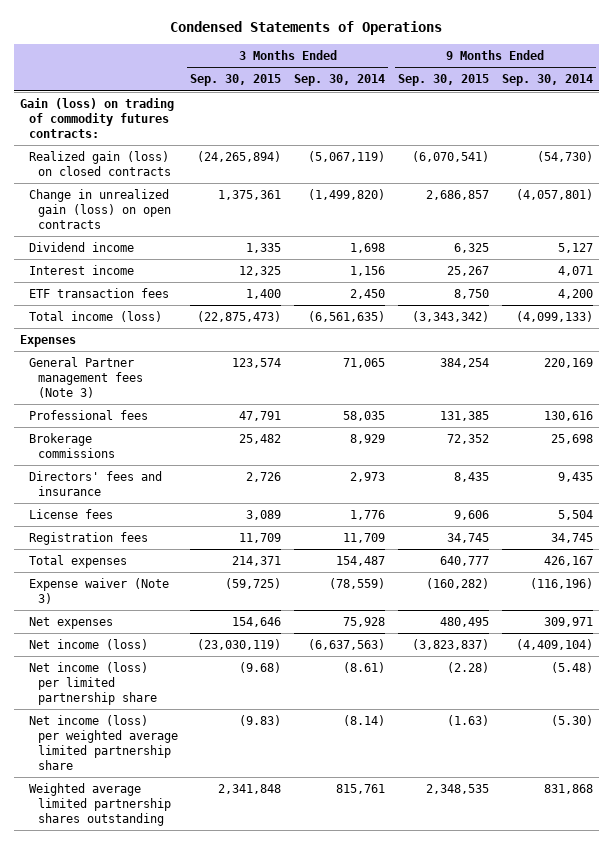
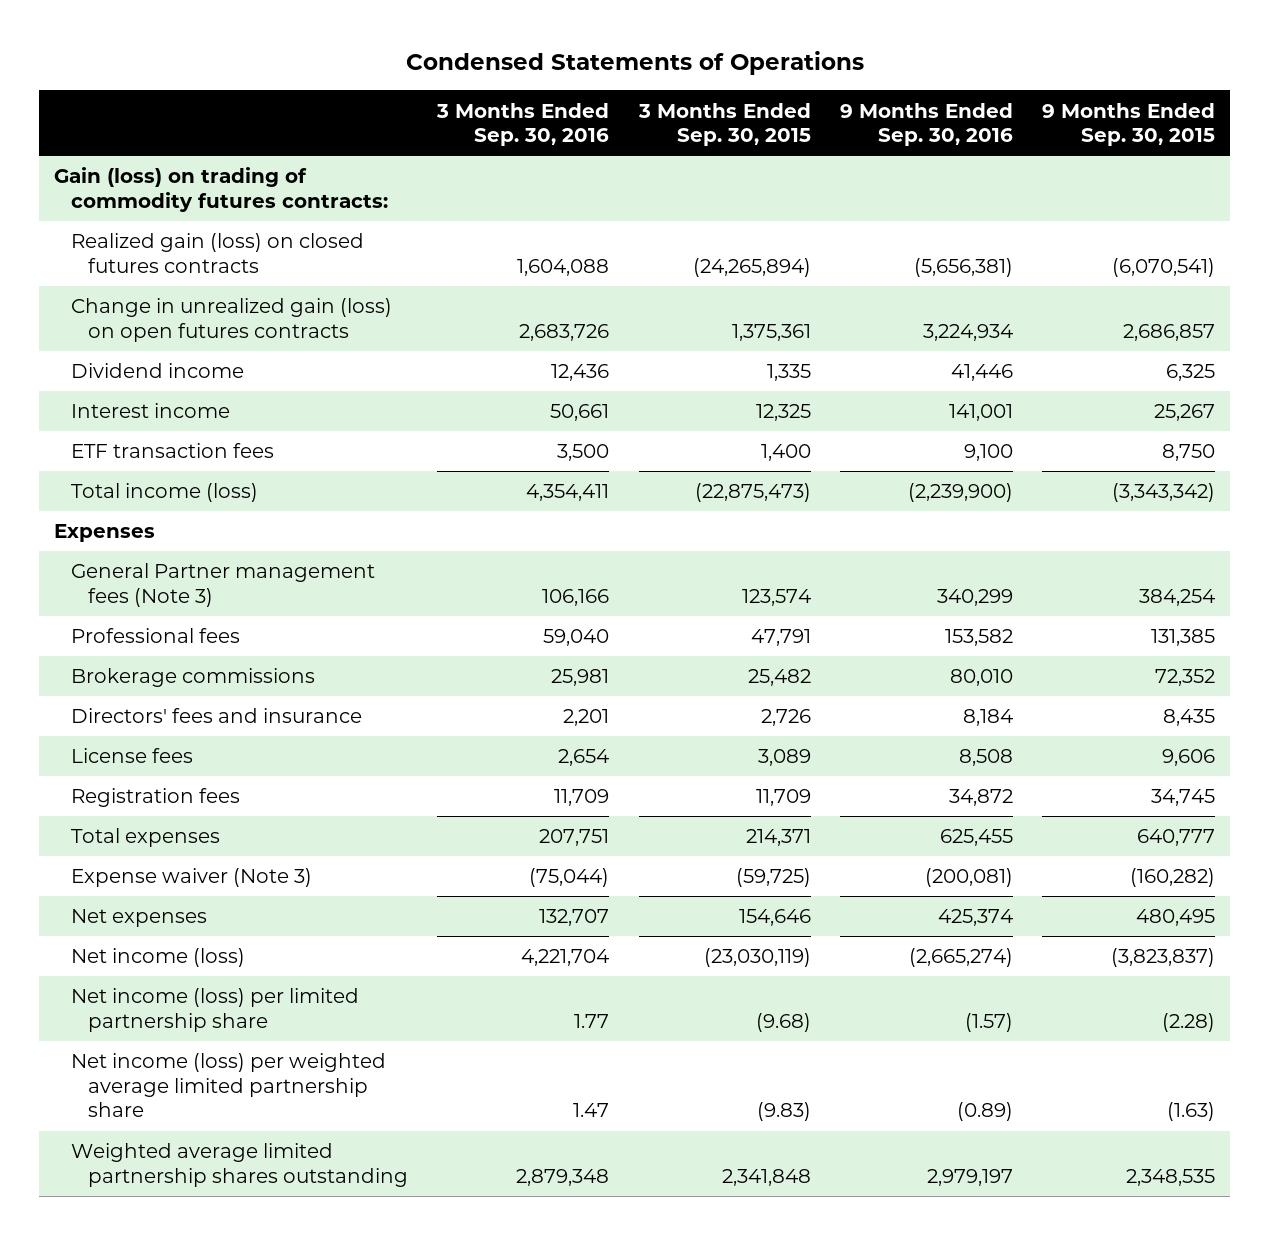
[294,74,386,87] Sep. 30, 2014 -> none
[501,74,593,87] Sep. 30, 2014 -> none
none -> [436,102,610,147] 3 Months Ended Sep. 30, 2016
none -> [840,102,1014,147] 9 Months Ended Sep. 30, 2016
[28,151,171,177] Realized gain (loss) on closed contracts -> [70,233,364,273] Realized gain (loss) on closed futures contracts
[28,189,171,230] Change in unrealized gain (loss) on open contracts -> [70,298,392,342] Change in unrealized gain (loss) on open futures contracts

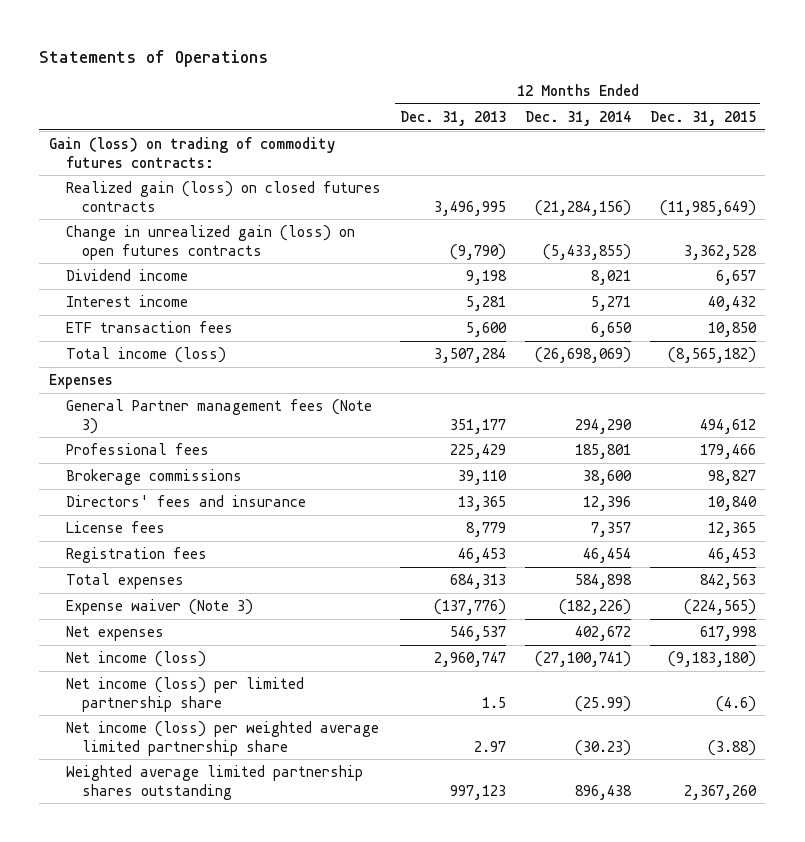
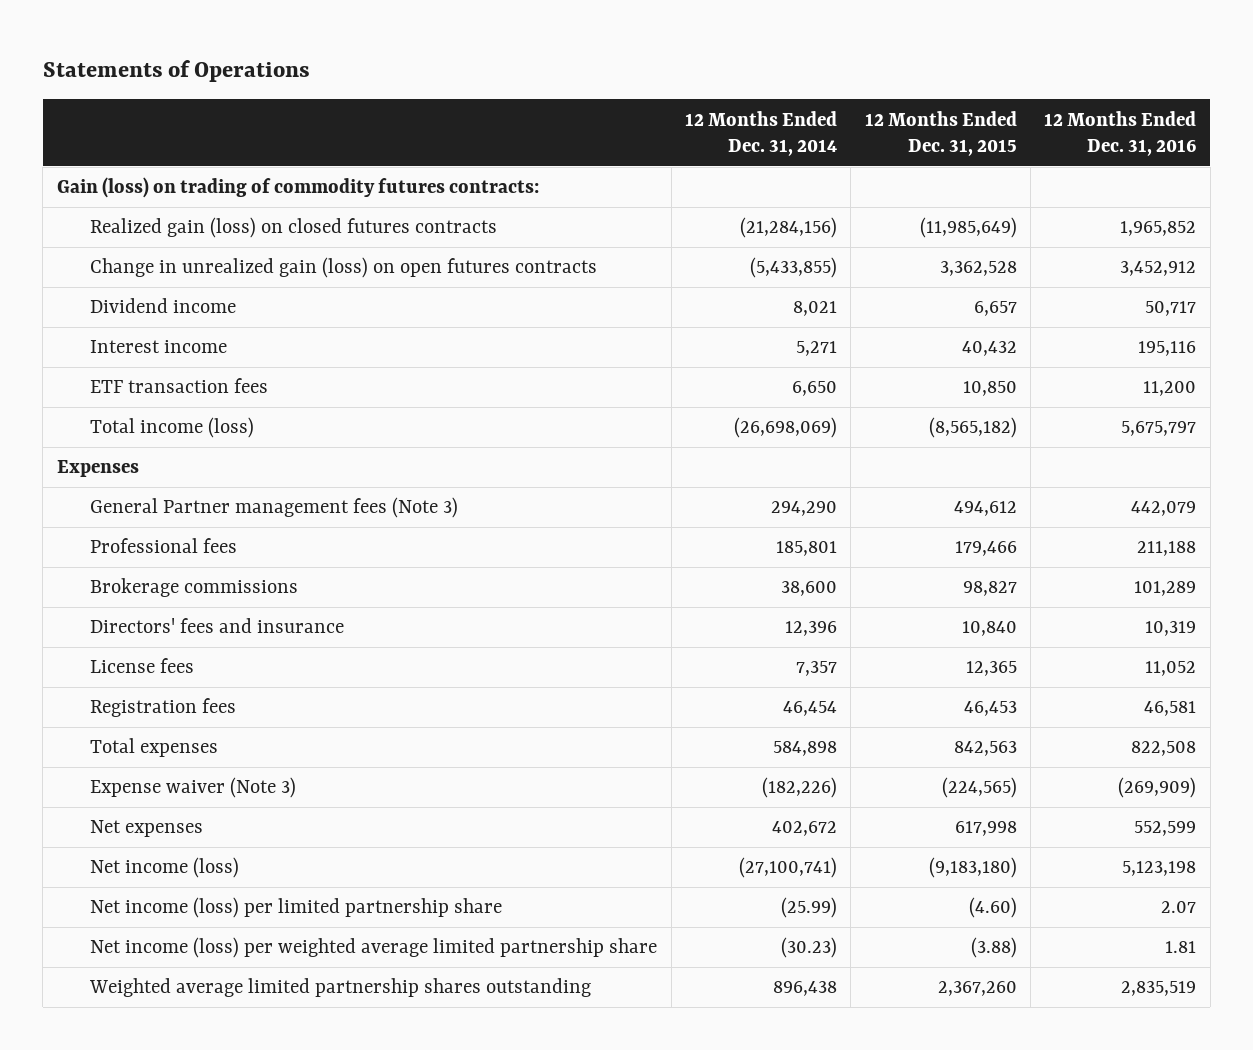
[399,111,506,127] Dec. 31, 2013 -> none
none -> [1044,110,1197,157] 12 Months Ended Dec. 31, 2016
[715,695,756,712] (4.6) -> [968,897,1017,919] (4.60)

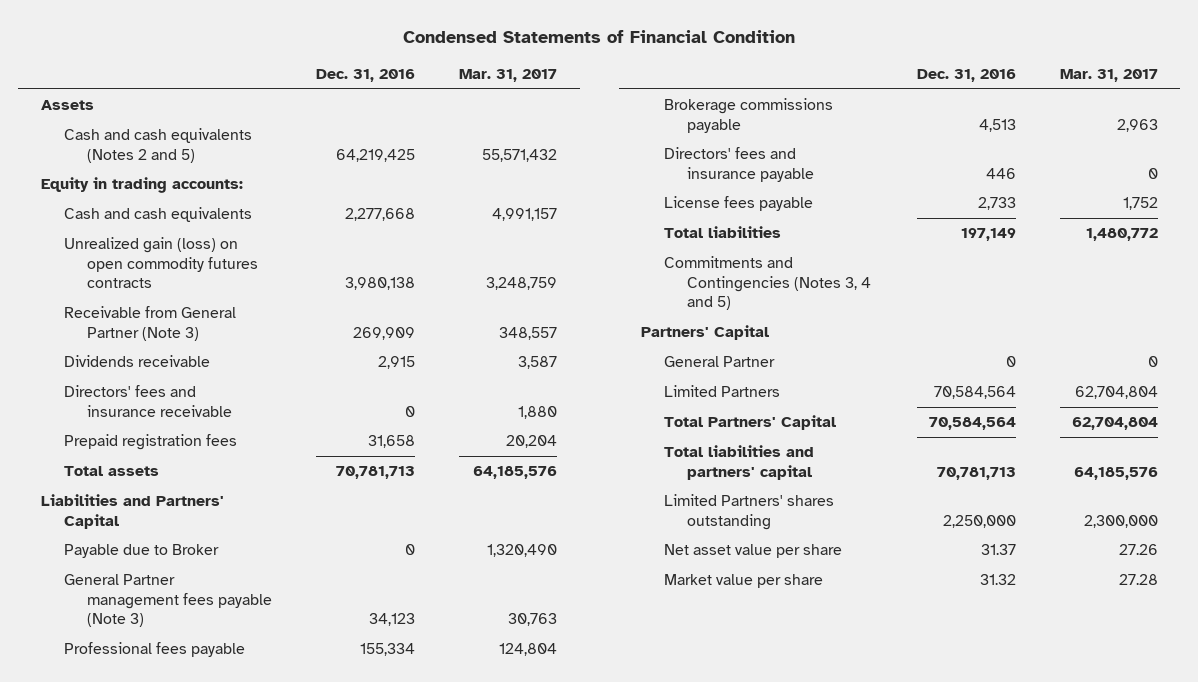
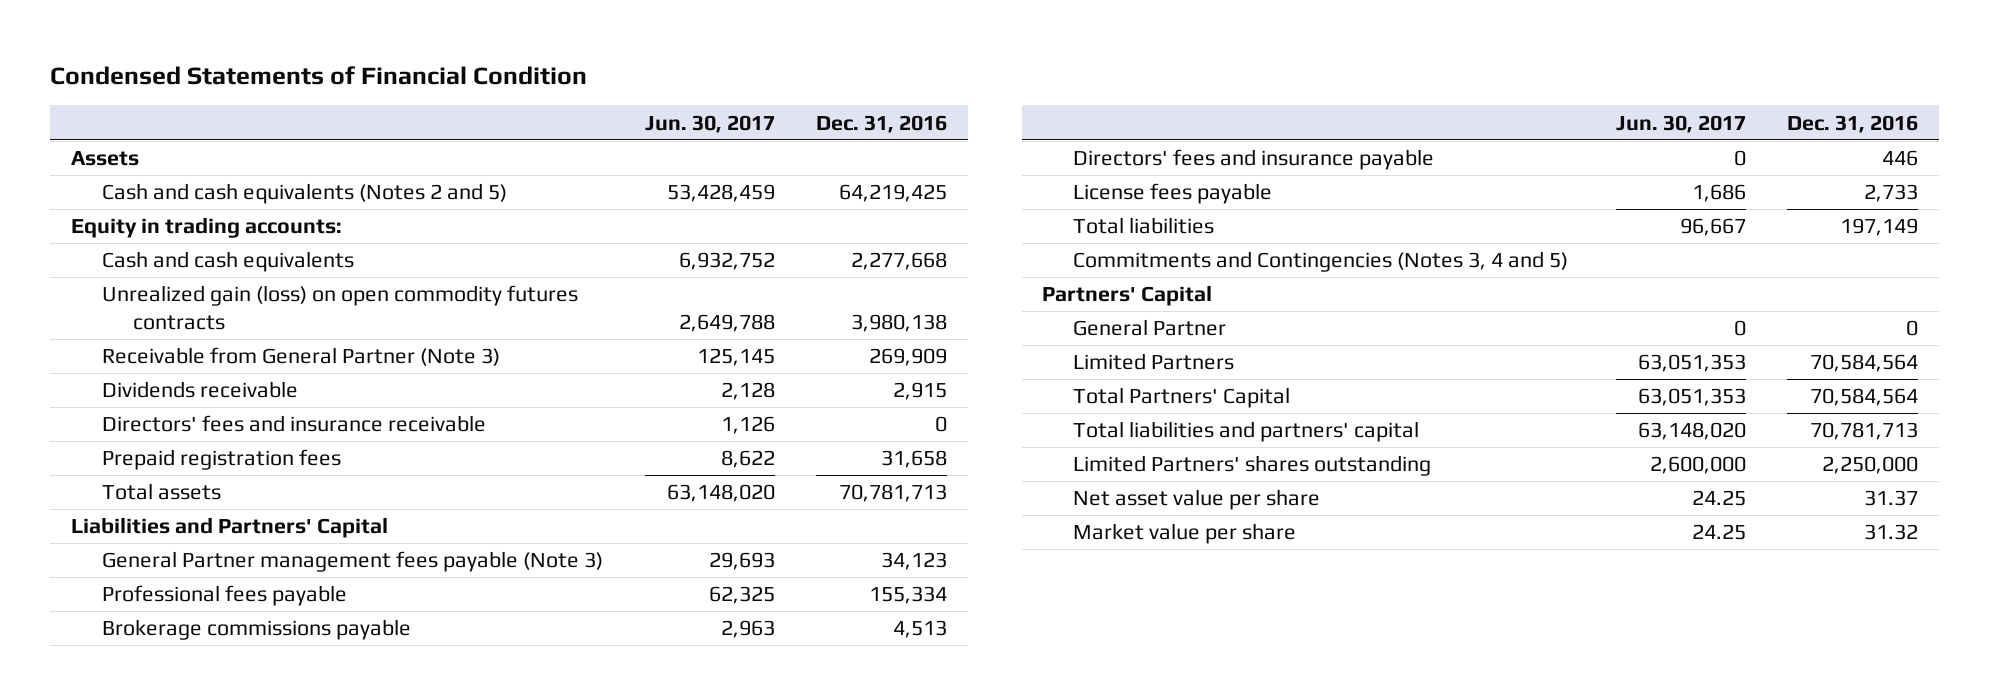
[459,68,558,82] Mar. 31, 2017 -> none
none -> [644,114,775,133] Jun. 30, 2017
[63,544,219,559] Payable due to Broker -> none

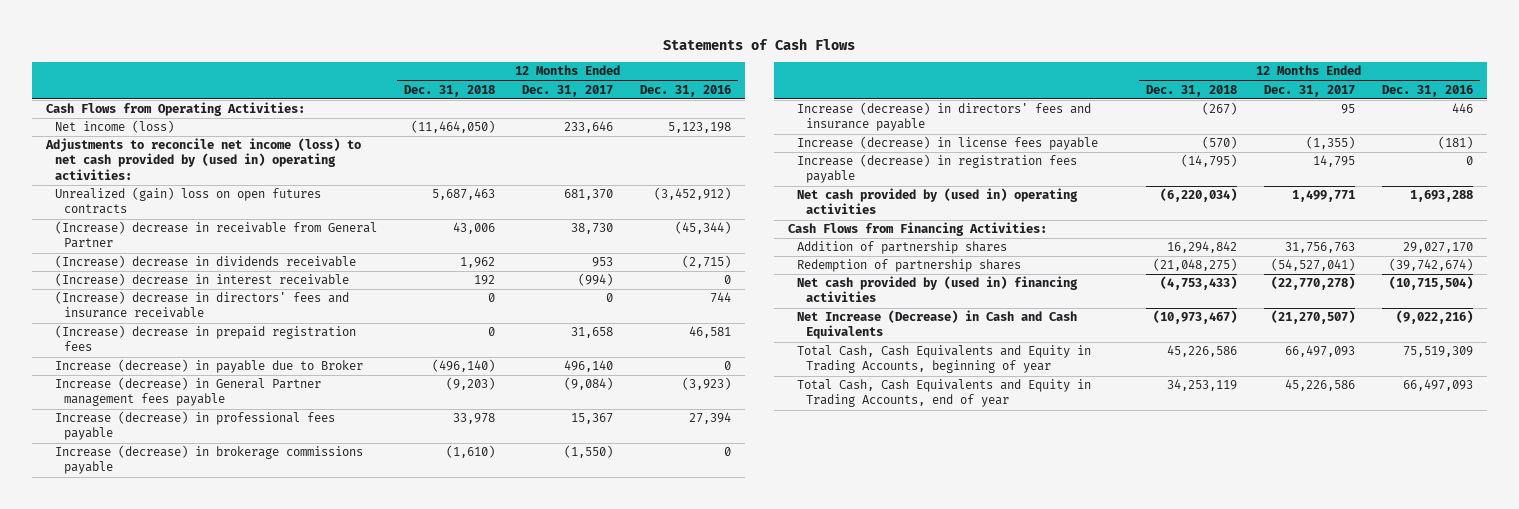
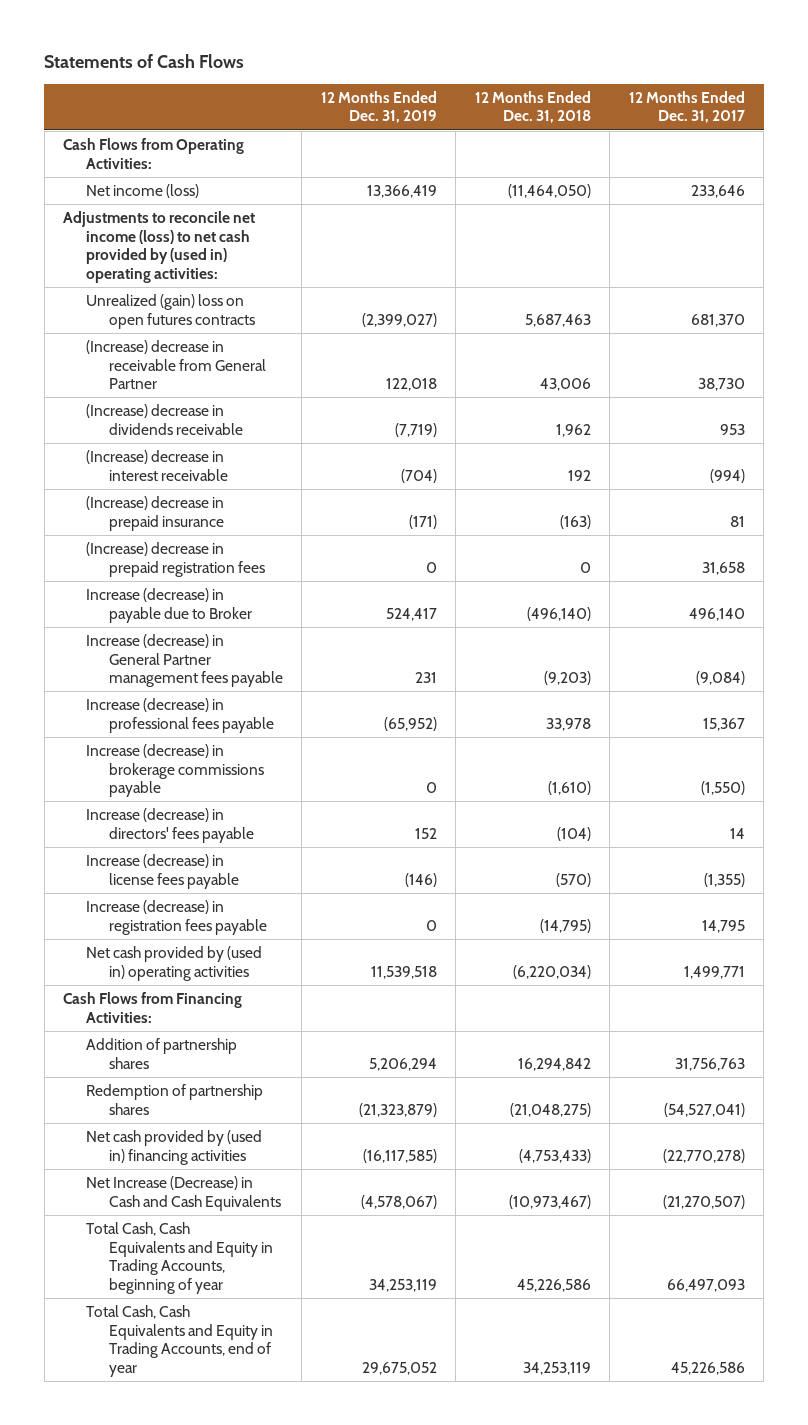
[640,84,732,97] Dec. 31, 2016 -> none
none -> [320,90,437,124] 12 Months Ended Dec. 31, 2019
[54,291,349,319] (Increase) decrease in directors' fees and insurance receivable -> none
none -> [85,495,224,531] (Increase) decrease in prepaid insurance
[796,102,1091,132] Increase (decrease) in directors' fees and insurance payable -> [85,807,254,843] Increase (decrease) in directors' fees payable
[1201,102,1237,116] (267) -> [556,826,591,841] (104)
[1340,104,1355,115] 95 -> [729,827,745,839] 14

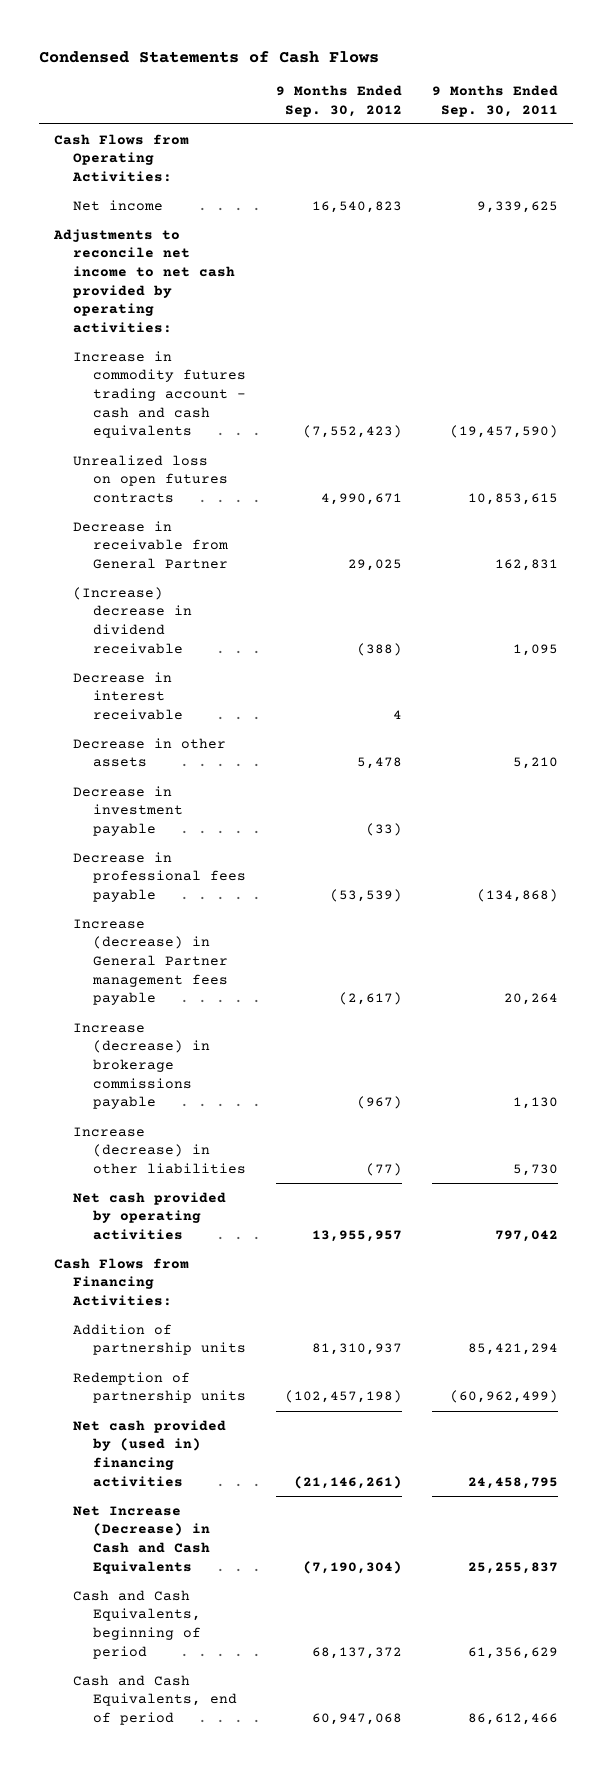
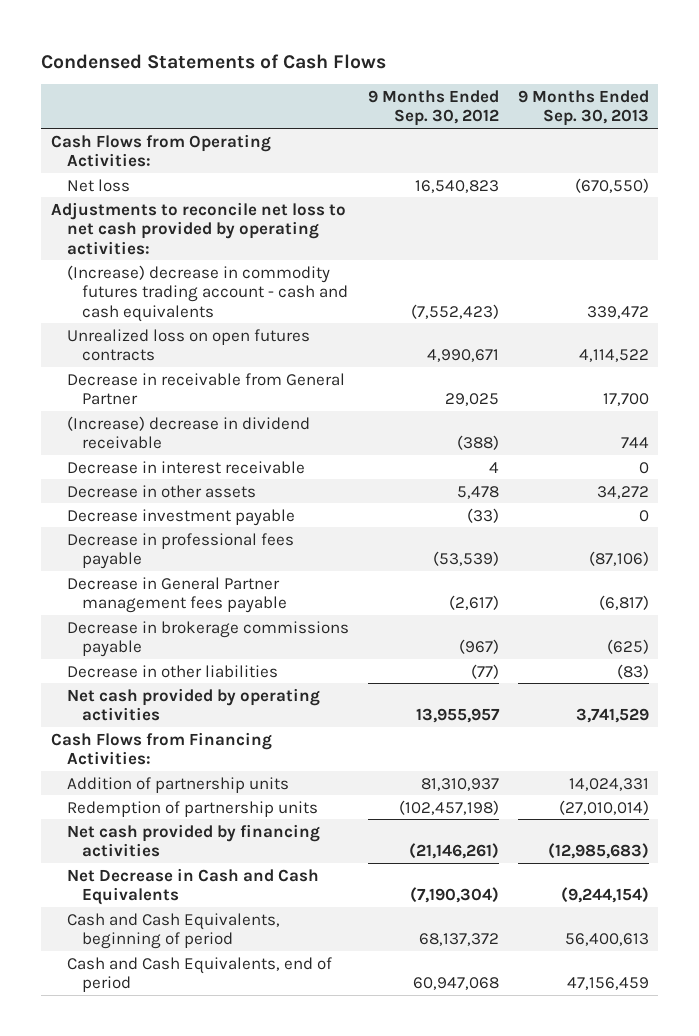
[431,85,558,117] 9 Months Ended Sep. 30, 2011 -> none
none -> [517,89,649,127] 9 Months Ended Sep. 30, 2013
[73,199,164,211] Net income -> [66,178,130,192] Net loss
[52,228,236,334] Adjustments to reconcile net income to net cash provided by operating activities: -> [50,201,346,255] Adjustments to reconcile net loss to net cash provided by operating activities:
[73,350,247,439] Increase in commodity futures trading account - cash and cash equivalents -> [66,264,349,322] (Increase) decrease in commodity futures trading account - cash and cash equivalents
[73,785,184,837] Decrease in investment payable -> [66,508,295,526] Decrease investment payable
[73,918,229,1006] Increase (decrease) in General Partner management fees payable -> [66,576,288,614] Decrease in General Partner management fees payable
[73,1022,211,1110] Increase (decrease) in brokerage commissions payable -> [66,620,349,658] Decrease in brokerage commissions payable
[73,1126,247,1175] Increase (decrease) in other liabilities -> [66,664,278,678] Decrease in other liabilities
[73,1419,227,1487] Net cash provided by (used in) financing activities -> [66,823,320,858] Net cash provided by financing activities
[73,1505,211,1574] Net Increase (Decrease) in Cash and Cash Equivalents -> [66,867,319,906] Net Decrease in Cash and Cash Equivalents

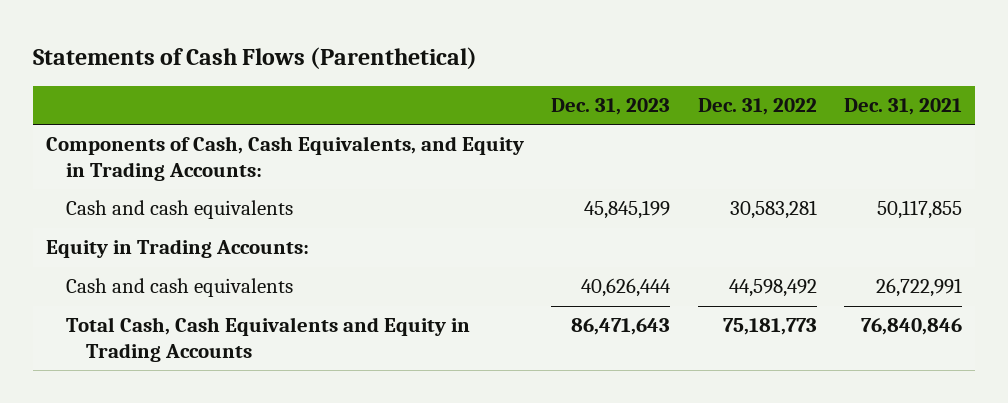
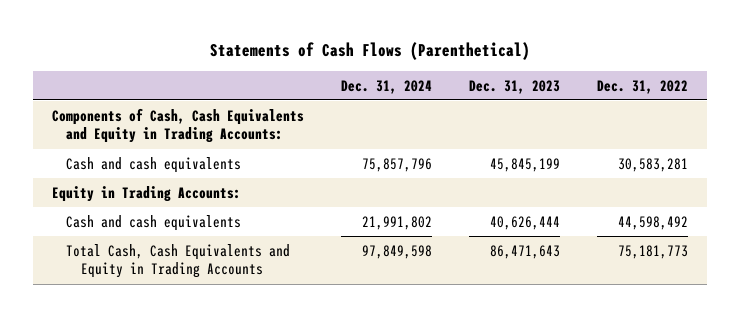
[843,97,962,115] Dec. 31, 2021 -> none
none -> [340,79,432,94] Dec. 31, 2024
[46,136,525,182] Components of Cash, Cash Equivalents, and Equity in Trading Accounts: -> [51,107,304,144] Components of Cash, Cash Equivalents and Equity in Trading Accounts:

